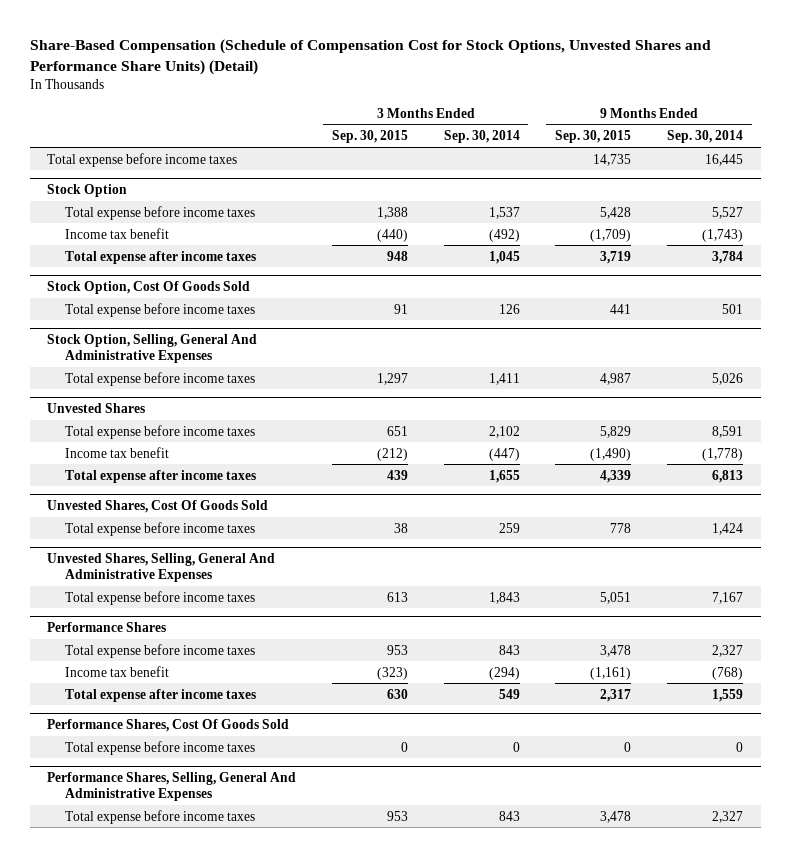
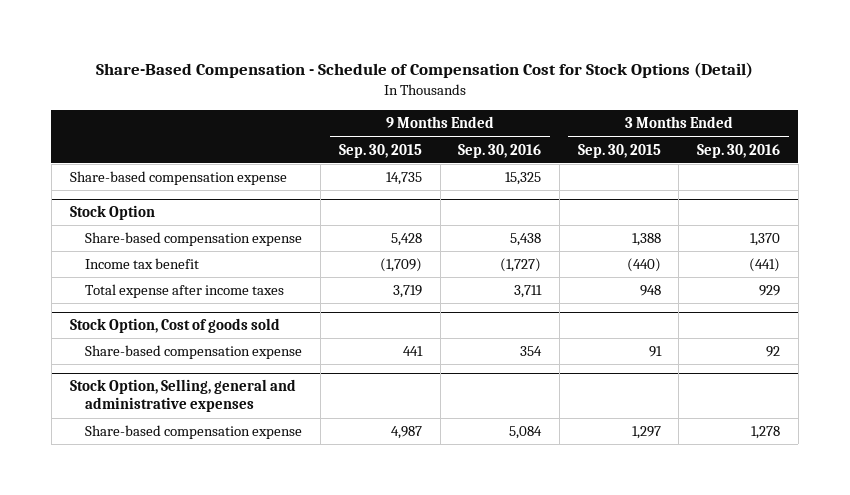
[29,39,711,76] Share-Based Compensation (Schedule of Compensation Cost for Stock Options, Unvested Shares and Performance Share Units) (Detail) -> [95,61,753,78] Share-Based Compensation - Schedule of Compensation Cost for Stock Options (Detail)
[443,130,520,144] Sep. 30, 2014 -> none
[666,130,743,144] Sep. 30, 2014 -> none
none -> [458,143,542,158] Sep. 30, 2016
none -> [696,143,780,158] Sep. 30, 2016
[47,152,238,167] Total expense before income taxes -> [69,171,287,186] Share-based compensation expense
[64,205,255,220] Total expense before income taxes -> [85,232,303,247] Share-based compensation expense
[47,402,146,413] Unvested Shares -> none
[64,424,255,439] Total expense before income taxes -> none
[64,446,169,458] Income tax benefit -> none
[64,469,256,483] Total expense after income taxes -> none
[47,499,269,513] Unvested Shares, Cost Of Goods Sold -> none
[64,521,255,536] Total expense before income taxes -> none
[47,552,276,582] Unvested Shares, Selling, General And Administrative Expenses -> none
[64,590,255,605] Total expense before income taxes -> none
[47,621,167,632] Performance Shares -> none
[64,643,255,658] Total expense before income taxes -> none
[64,665,169,677] Income tax benefit -> none
[64,688,256,702] Total expense after income taxes -> none
[47,718,290,732] Performance Shares, Cost Of Goods Sold -> none
[64,740,255,755] Total expense before income taxes -> none
[47,771,297,801] Performance Shares, Selling, General And Administrative Expenses -> none
[64,809,255,824] Total expense before income taxes -> none
[47,280,251,294] Stock Option, Cost Of Goods Sold -> [69,318,280,334] Stock Option, Cost of goods sold
[64,302,255,317] Total expense before income taxes -> [85,345,303,360] Share-based compensation expense
[47,333,258,363] Stock Option, Selling, General And Administrative Expenses -> [69,379,296,413] Stock Option, Selling, general and administrative expenses
[64,371,255,386] Total expense before income taxes -> [85,425,303,440] Share-based compensation expense

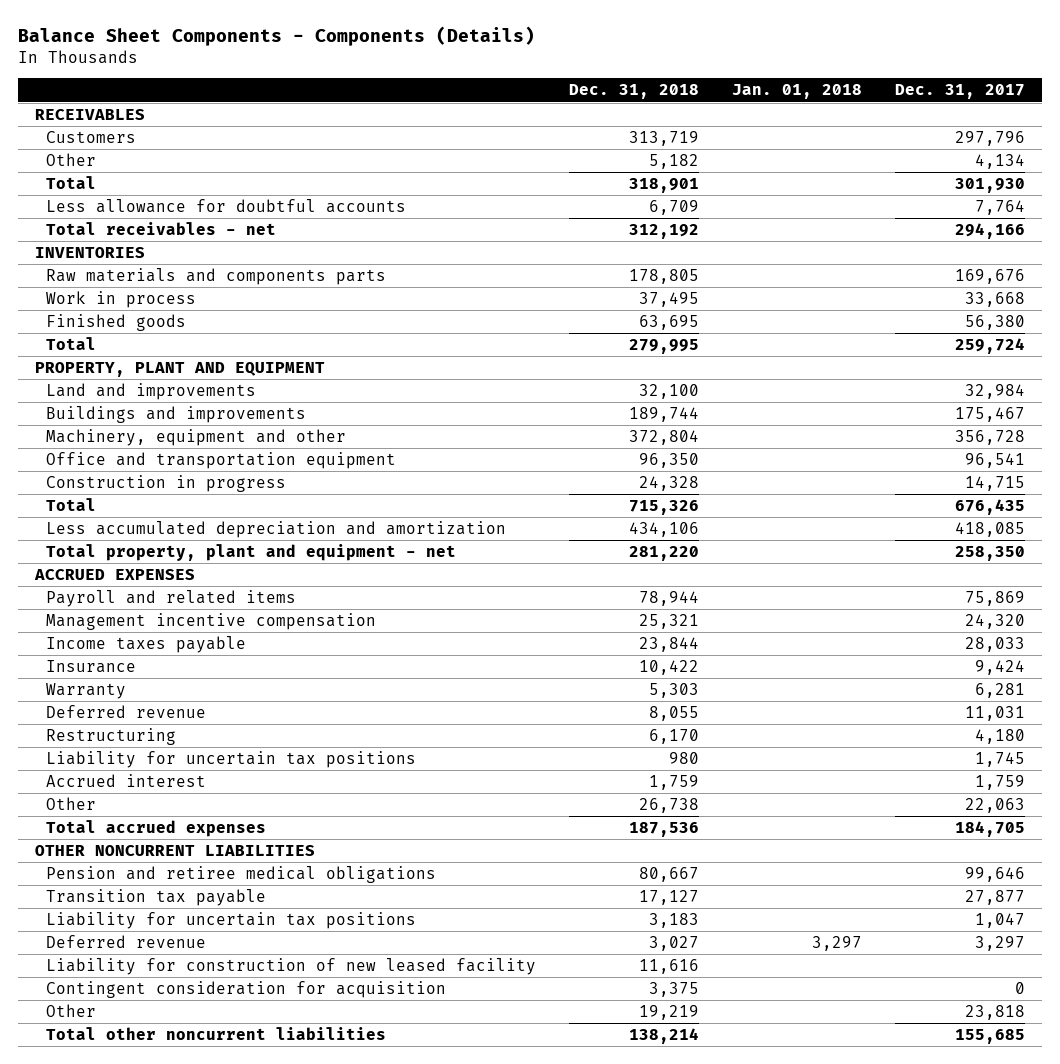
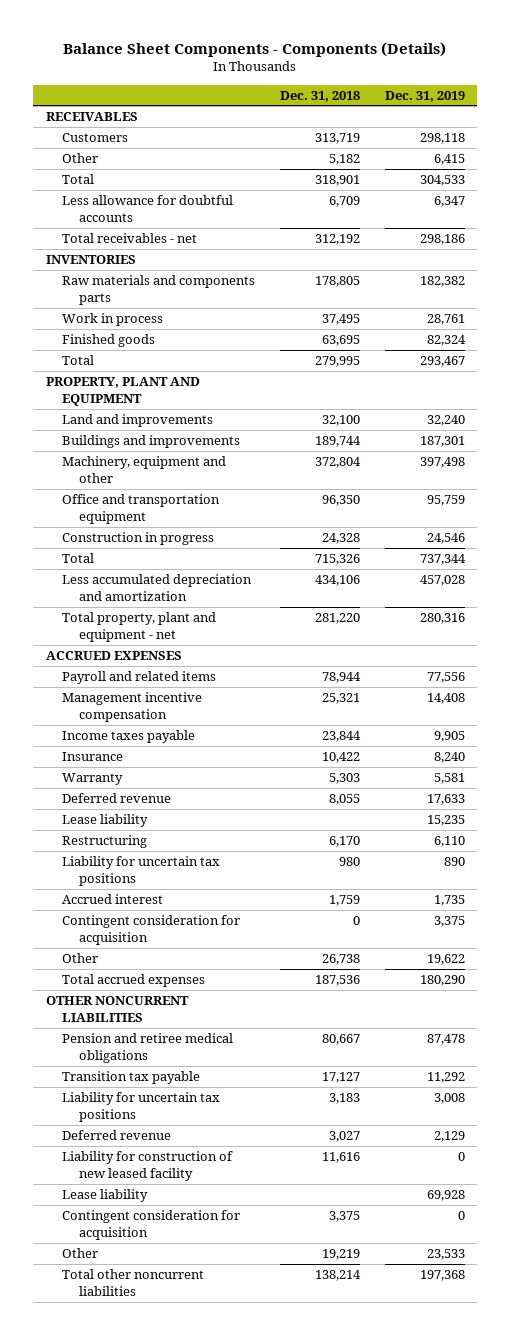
[732,84,863,100] Jan. 01, 2018 -> none
[895,84,1026,100] Dec. 31, 2017 -> none
none -> [384,90,465,102] Dec. 31, 2019
none -> [62,814,149,828] Lease liability
none -> [62,915,241,945] Contingent consideration for acquisition
none -> [62,1189,149,1203] Lease liability

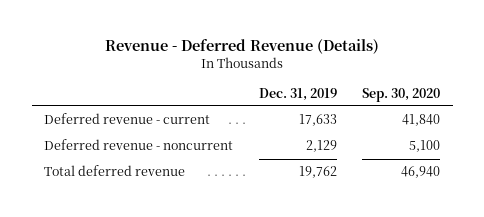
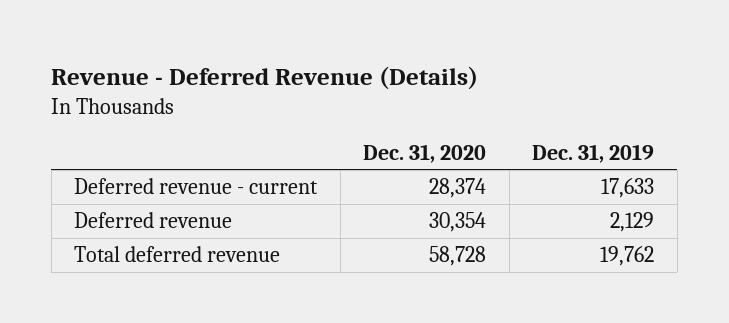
[362,87,441,102] Sep. 30, 2020 -> none
none -> [363,143,487,163] Dec. 31, 2020
[44,139,234,151] Deferred revenue - noncurrent -> [74,212,233,229] Deferred revenue

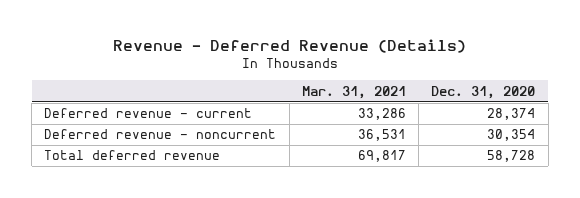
[532,143,655,163] Dec. 31, 2019 -> none
none -> [301,85,406,99] Mar. 31, 2021
[74,212,233,229] Deferred revenue -> [44,129,277,140] Deferred revenue - noncurrent

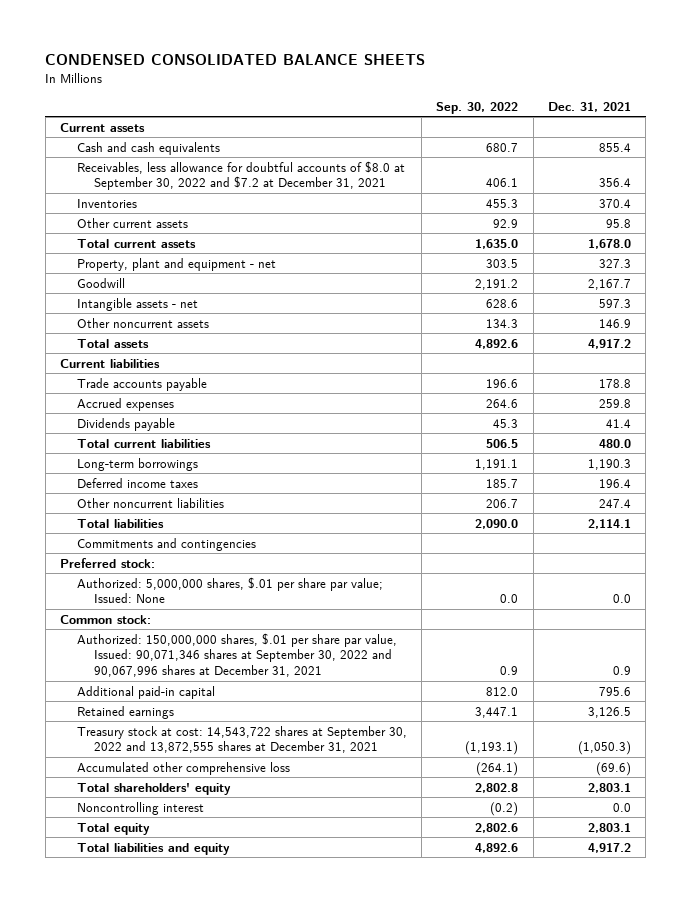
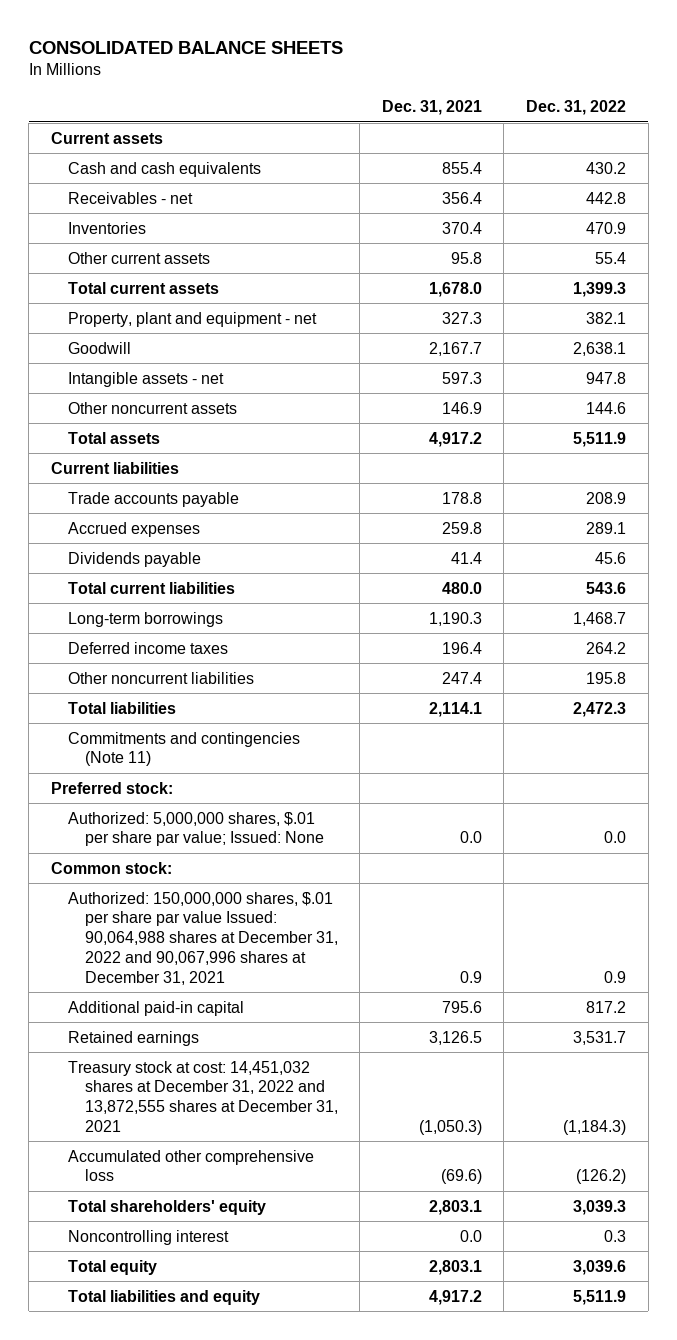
[45,54,426,66] CONDENSED CONSOLIDATED BALANCE SHEETS -> [28,40,343,54] CONSOLIDATED BALANCE SHEETS
[436,101,519,114] Sep. 30, 2022 -> none
none -> [526,100,627,116] Dec. 31, 2022
[76,160,405,191] Receivables, less allowance for doubtful accounts of $8.0 at September 30, 2022 and $7.2 at December 31, 2021 -> [67,191,193,204] Receivables - net
[76,537,256,551] Commitments and contingencies -> [67,731,300,767] Commitments and contingencies (Note 11)
[76,632,397,678] Authorized: 150,000,000 shares, $.01 per share par value, Issued: 90,071,346 shares at September 30, 2022 and 90,067,996 shares at December 31, 2021 -> [67,891,338,985] Authorized: 150,000,000 shares, $.01 per share par value Issued: 90,064,988 shares at December 31, 2022 and 90,067,996 shares at December 31, 2021
[76,725,407,754] Treasury stock at cost: 14,543,722 shares at September 30, 2022 and 13,872,555 shares at December 31, 2021 -> [67,1060,338,1132] Treasury stock at cost: 14,451,032 shares at December 31, 2022 and 13,872,555 shares at December 31, 2021

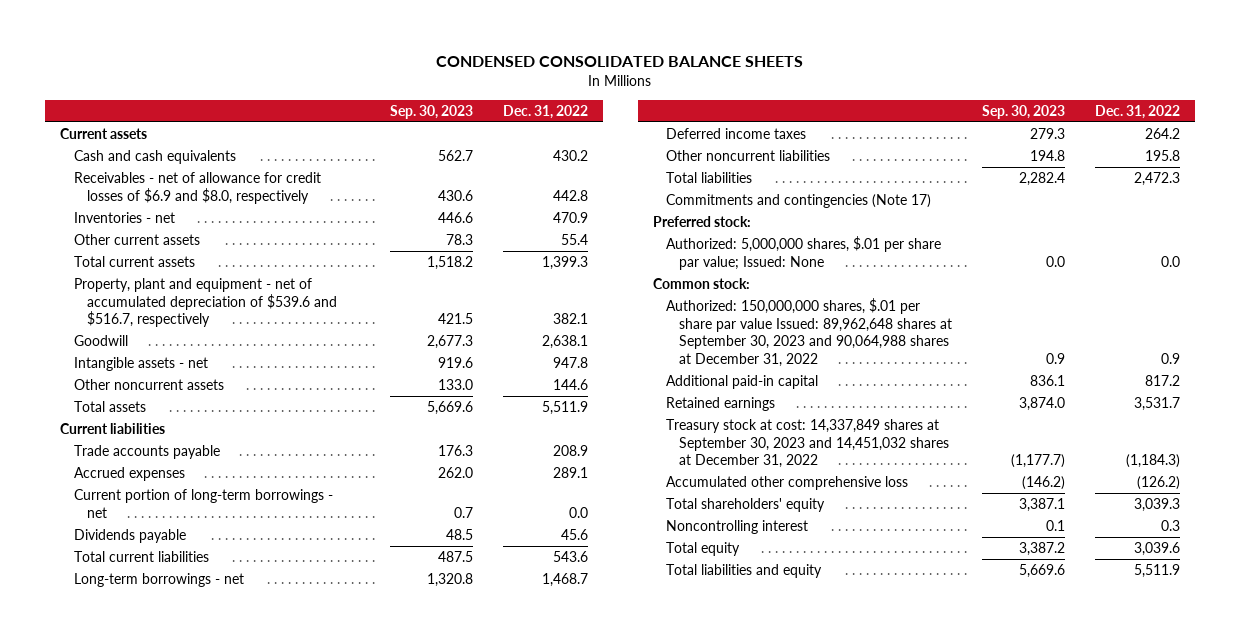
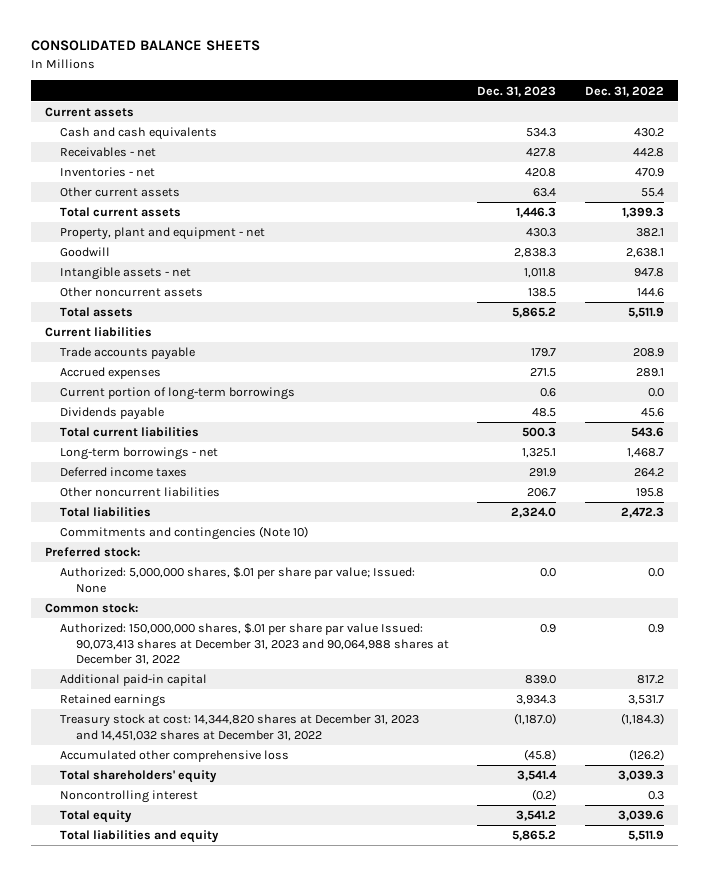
[436,55,804,67] CONDENSED CONSOLIDATED BALANCE SHEETS -> [30,40,260,52] CONSOLIDATED BALANCE SHEETS
[389,104,473,119] Sep. 30, 2023 -> none
none -> [477,85,557,97] Dec. 31, 2023
[73,172,321,204] Receivables - net of allowance for credit losses of $6.9 and $8.0, respectively -> [60,147,157,158] Receivables - net
[73,278,338,328] Property, plant and equipment - net of accumulated depreciation of $539.6 and $516.7, respectively -> [60,227,266,241] Property, plant and equipment - net
[73,489,333,518] Current portion of long-term borrowings - net -> [60,387,296,401] Current portion of long-term borrowings
[666,194,932,209] Commitments and contingencies (Note 17) -> [60,526,309,541] Commitments and contingencies (Note 10)
[666,298,953,367] Authorized: 150,000,000 shares, $.01 per share par value Issued: 89,962,648 shares at September 30, 2023 and 90,064,988 shares at December 31, 2022 -> [60,623,449,666] Authorized: 150,000,000 shares, $.01 per share par value Issued: 90,073,413 shares at December 31, 2023 and 90,064,988 shares at December 31, 2022
[666,419,950,469] Treasury stock at cost: 14,337,849 shares at September 30, 2023 and 14,451,032 shares at December 31, 2022 -> [60,714,420,741] Treasury stock at cost: 14,344,820 shares at December 31, 2023 and 14,451,032 shares at December 31, 2022

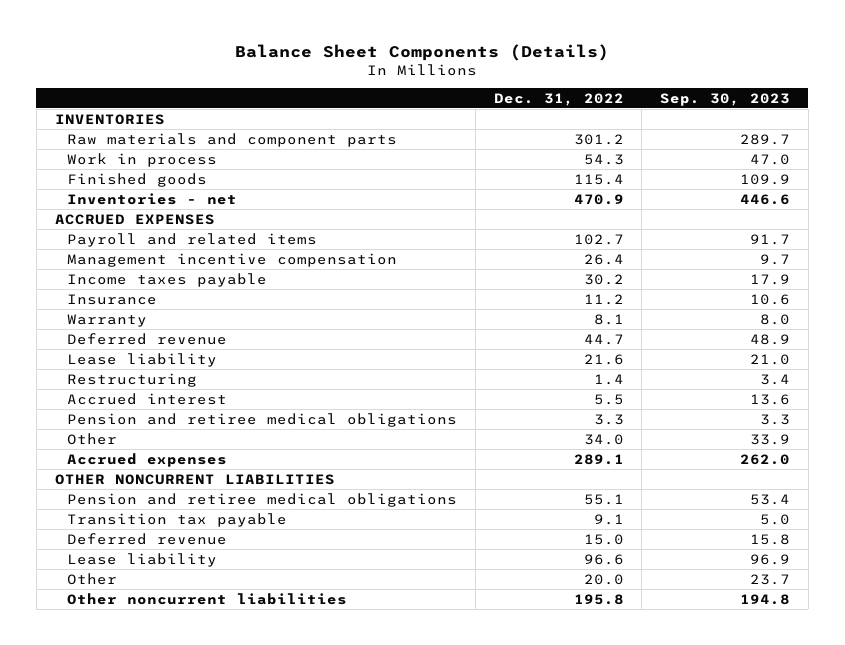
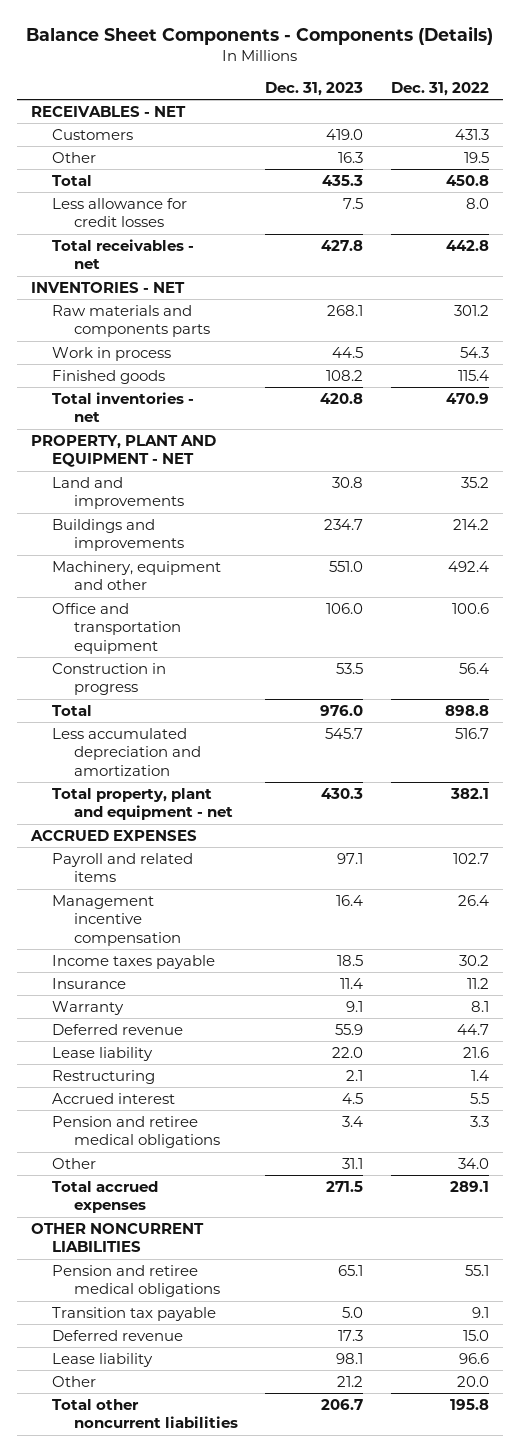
[235,43,610,61] Balance Sheet Components (Details) -> [26,25,494,45] Balance Sheet Components - Components (Details)
[660,92,791,106] Sep. 30, 2023 -> none
none -> [265,81,364,96] Dec. 31, 2023
none -> [31,105,187,117] RECEIVABLES - NET
none -> [52,128,134,140] Customers
none -> [52,151,97,163] Other
none -> [52,174,93,186] Total
none -> [52,197,188,228] Less allowance for credit losses
none -> [52,238,195,270] Total receivables - net
[54,113,165,125] INVENTORIES -> [31,281,186,293] INVENTORIES - NET
[67,132,398,147] Raw materials and component parts -> [52,304,210,338] Raw materials and components parts
[67,192,238,205] Inventories - net -> [52,391,195,423] Total inventories - net
none -> [31,434,217,468] PROPERTY, PLANT AND EQUIPMENT - NET
none -> [52,476,184,510] Land and improvements
none -> [52,518,184,552] Buildings and improvements
none -> [52,560,222,591] Machinery, equipment and other
none -> [52,602,181,654] Office and transportation equipment
none -> [52,662,167,696] Construction in progress
none -> [52,704,93,716] Total
none -> [52,727,201,776] Less accumulated depreciation and amortization
none -> [52,787,233,821] Total property, plant and equipment - net
[67,452,228,467] Accrued expenses -> [52,1180,159,1214] Total accrued expenses
[67,592,348,605] Other noncurrent liabilities -> [52,1398,238,1429] Total other noncurrent liabilities

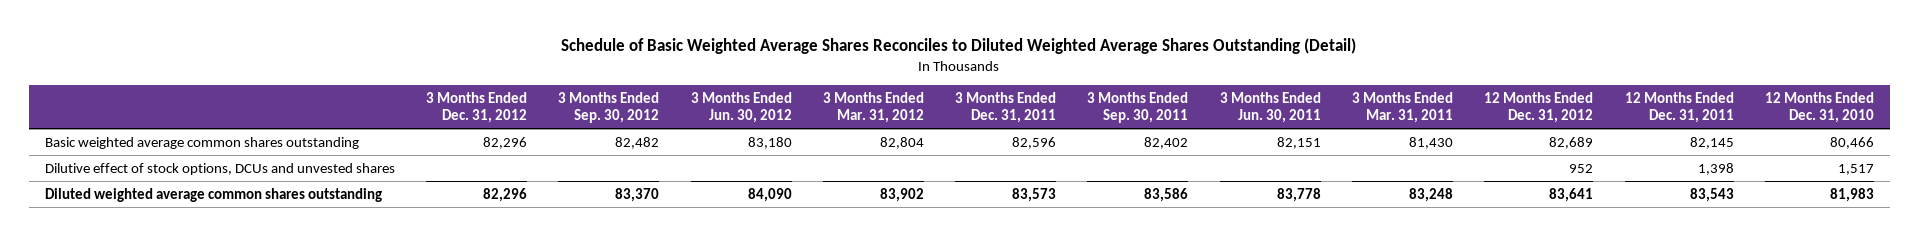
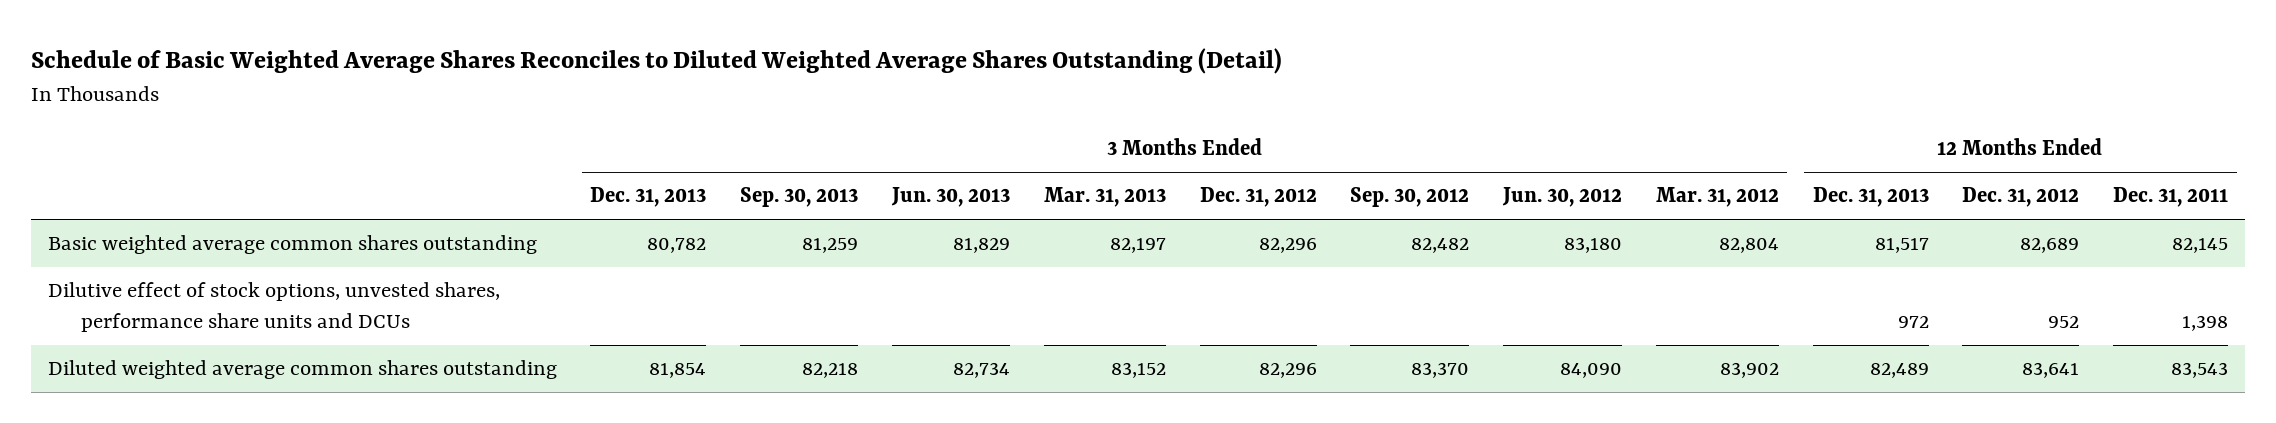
[955,91,1057,123] 3 Months Ended Dec. 31, 2011 -> none
[1087,91,1189,123] 3 Months Ended Sep. 30, 2011 -> none
[1219,91,1321,123] 3 Months Ended Jun. 30, 2011 -> none
[1352,91,1454,123] 3 Months Ended Mar. 31, 2011 -> none
[1764,91,1874,123] 12 Months Ended Dec. 31, 2010 -> none
none -> [590,187,707,208] Dec. 31, 2013
none -> [740,187,859,208] Sep. 30, 2013
none -> [890,187,1010,208] Jun. 30, 2013
none -> [1043,187,1166,208] Mar. 31, 2013
none -> [1812,187,1929,208] Dec. 31, 2013
[44,162,395,175] Dilutive effect of stock options, DCUs and unvested shares -> [47,282,500,333] Dilutive effect of stock options, unvested shares, performance share units and DCUs

